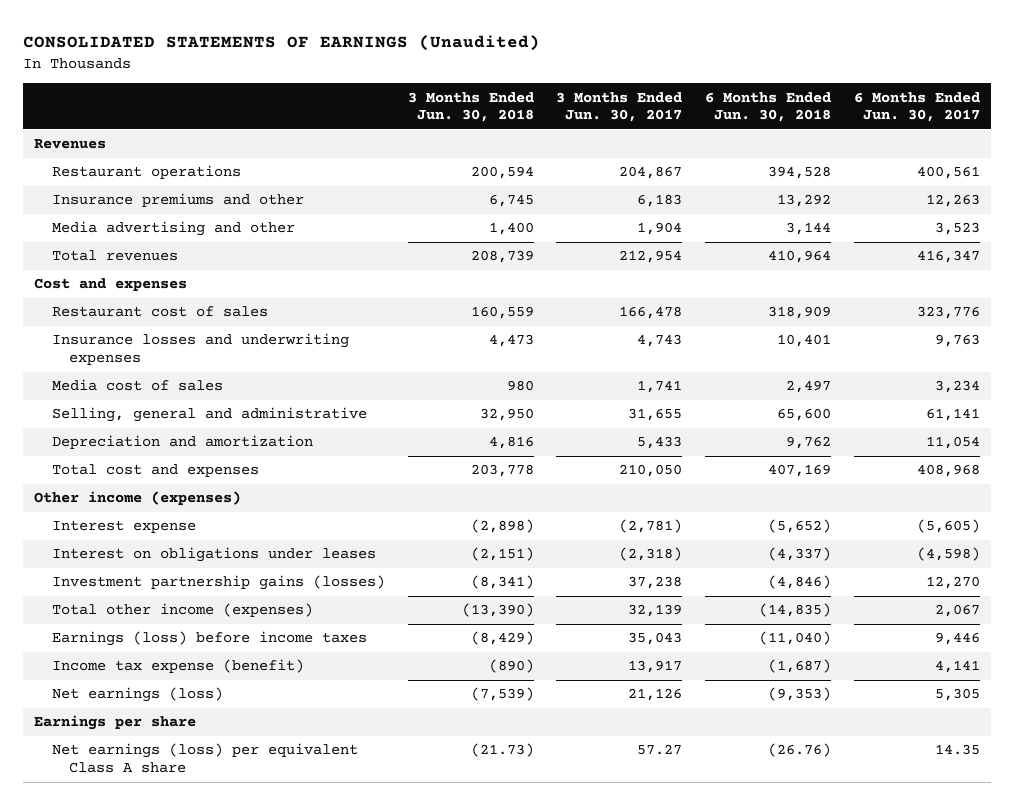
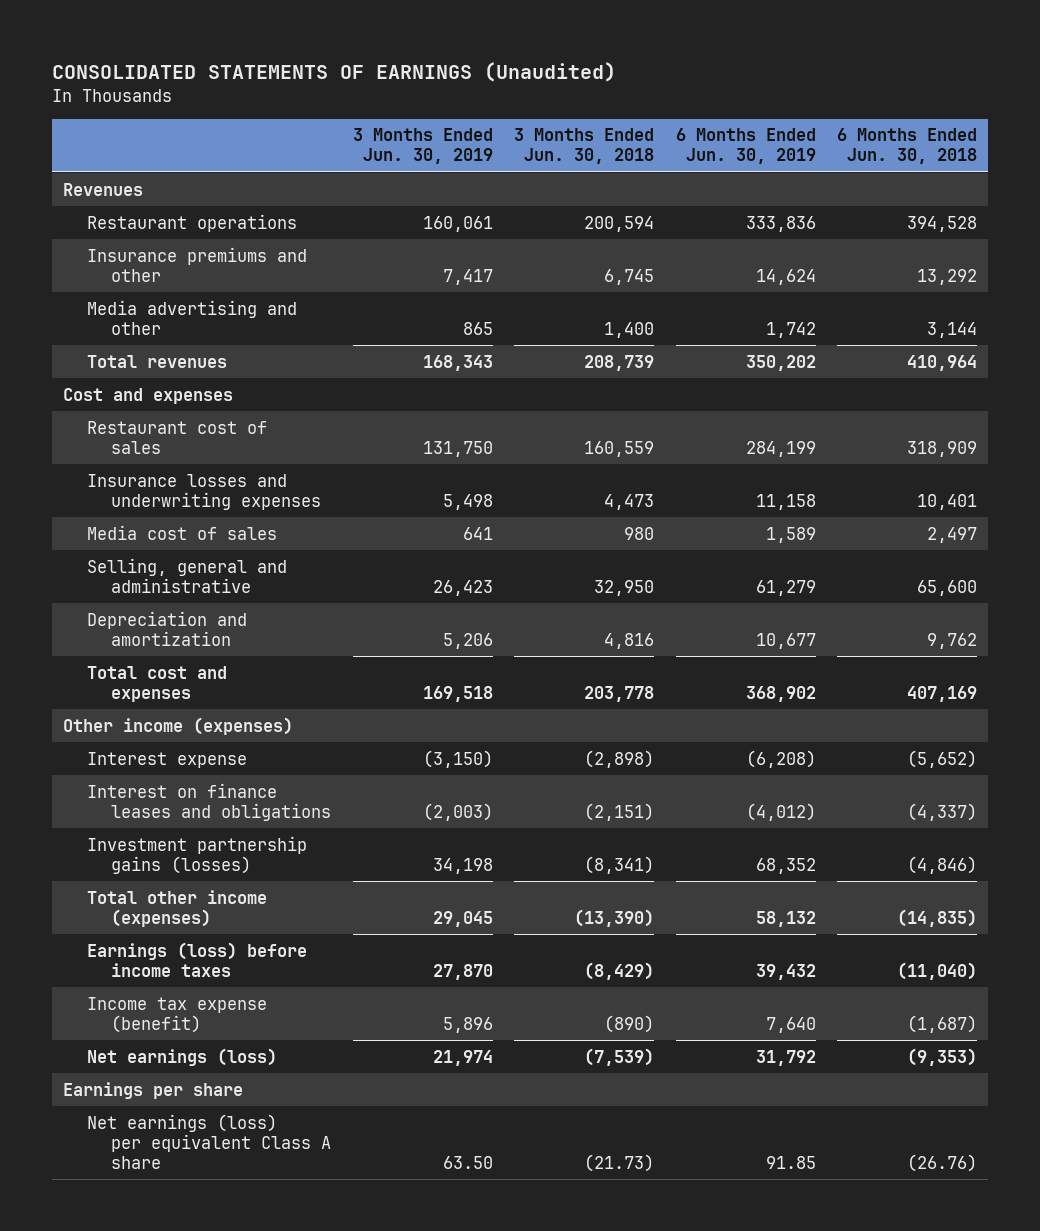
[556,91,683,123] 3 Months Ended Jun. 30, 2017 -> none
[853,91,980,123] 6 Months Ended Jun. 30, 2017 -> none
none -> [352,128,493,165] 3 Months Ended Jun. 30, 2019
none -> [675,128,816,165] 6 Months Ended Jun. 30, 2019
[51,547,376,563] Interest on obligations under leases -> [87,782,332,821] Interest on finance leases and obligations

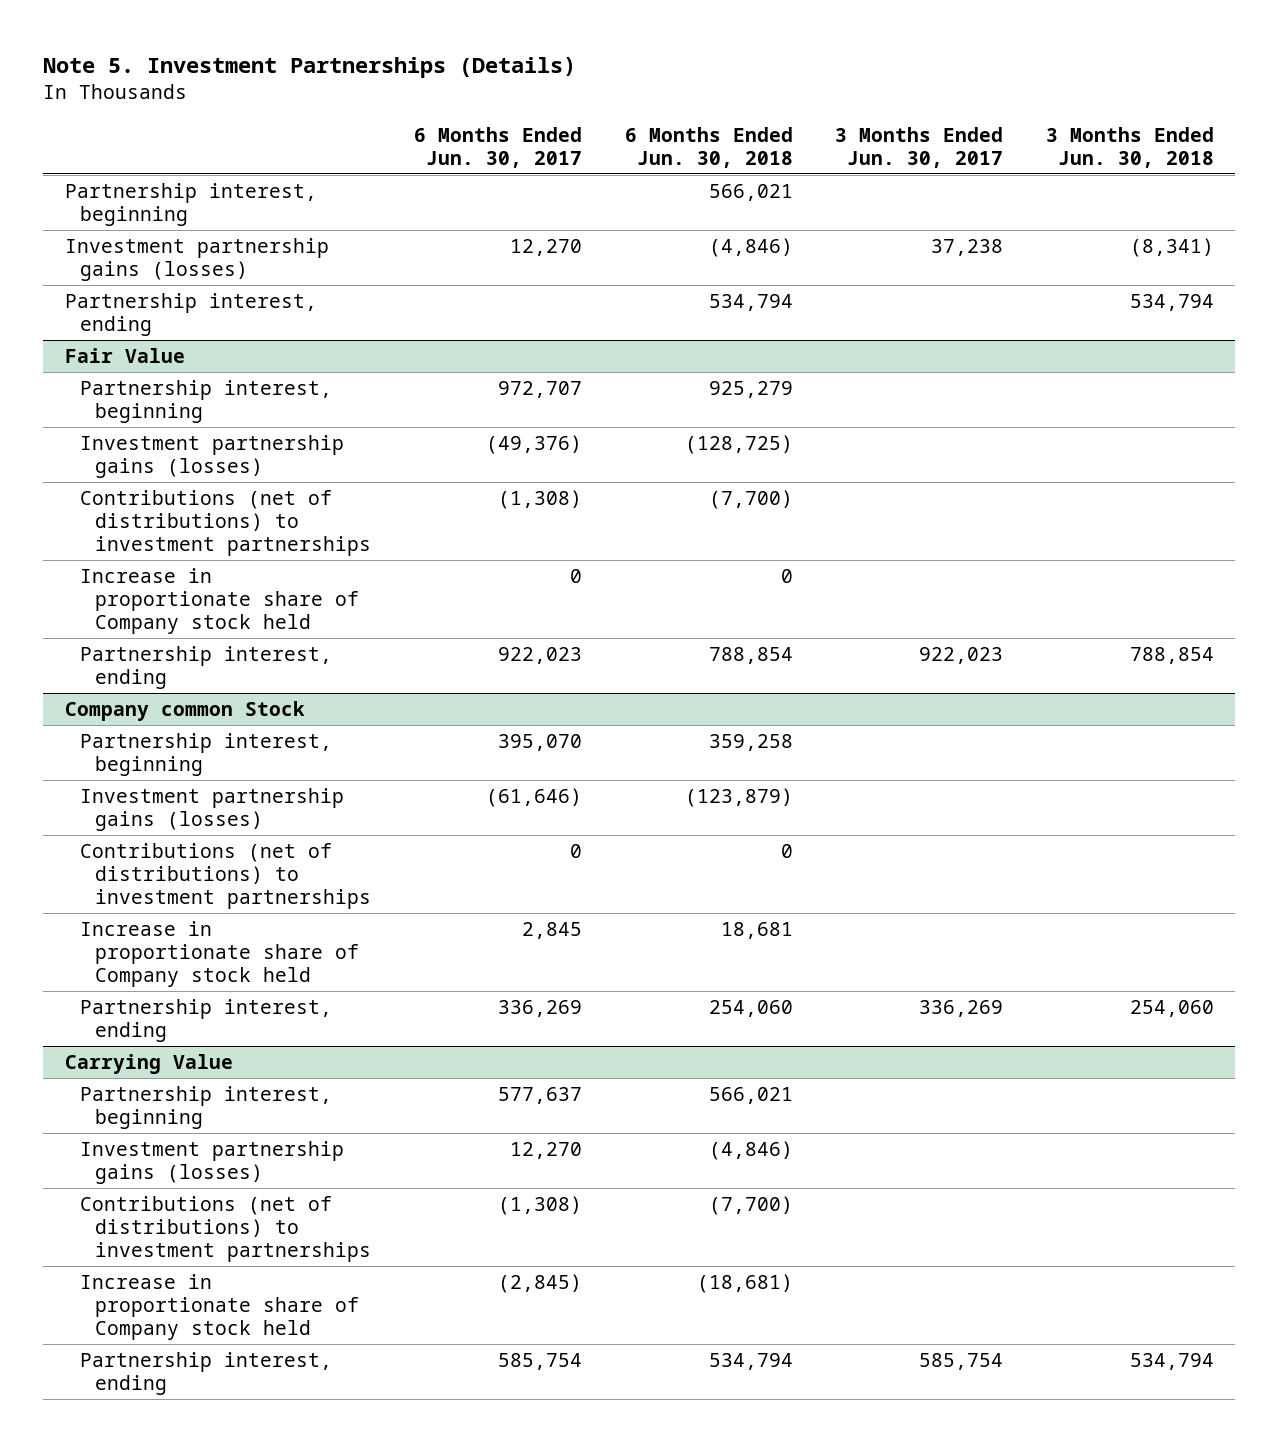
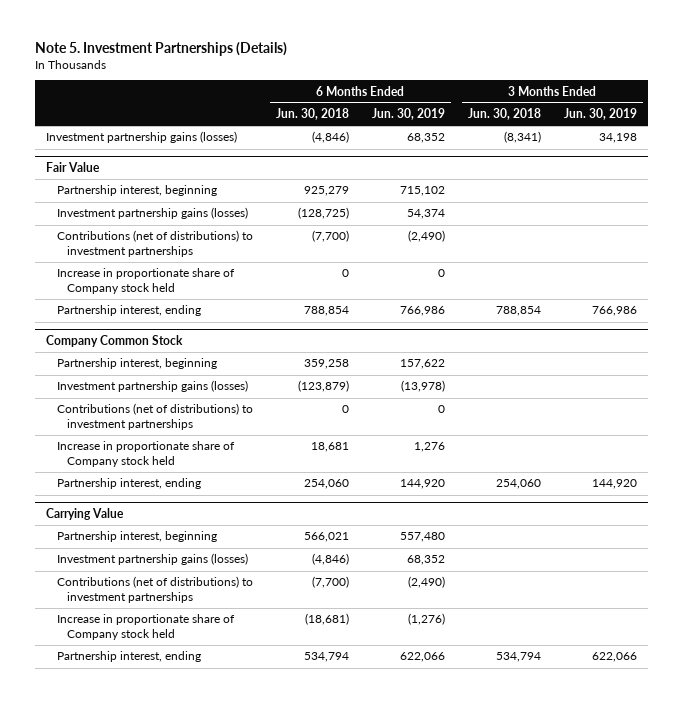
[413,126,582,168] 6 Months Ended Jun. 30, 2017 -> none
[835,126,1004,168] 3 Months Ended Jun. 30, 2017 -> none
none -> [371,108,445,121] Jun. 30, 2019
none -> [563,108,637,121] Jun. 30, 2019
[64,183,317,227] Partnership interest, beginning -> none
[64,293,317,337] Partnership interest, ending -> none
[64,701,305,722] Company common Stock -> [46,334,184,347] Company Common Stock

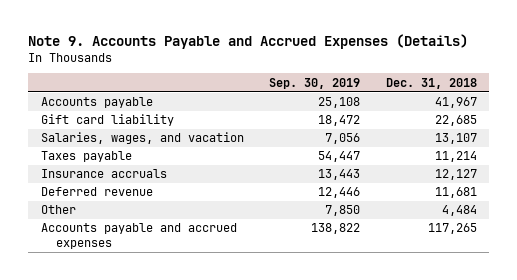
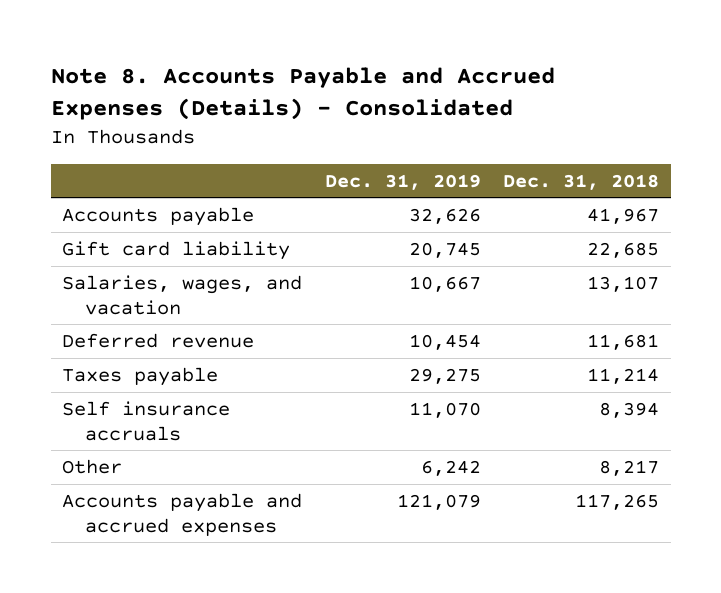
[27,34,468,50] Note 9. Accounts Payable and Accrued Expenses (Details) -> [50,66,555,120] Note 8. Accounts Payable and Accrued Expenses (Details) - Consolidated
[269,77,361,89] Sep. 30, 2019 -> none
none -> [324,173,481,190] Dec. 31, 2019
[40,169,167,179] Insurance accruals -> none
[40,151,132,163] Taxes payable -> [61,367,218,387] Taxes payable
none -> [61,401,230,441] Self insurance accruals
[441,205,477,217] 4,484 -> [599,460,660,477] 8,217

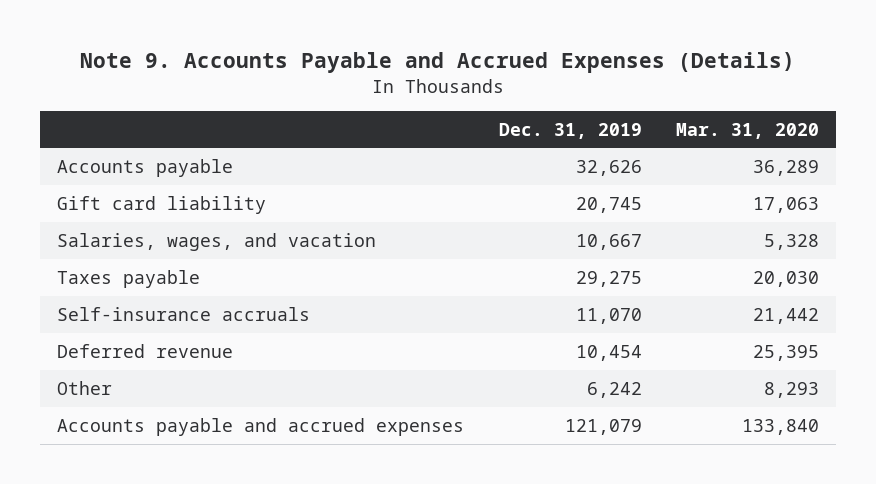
[50,66,555,120] Note 8. Accounts Payable and Accrued Expenses (Details) - Consolidated -> [80,52,796,74] Note 9. Accounts Payable and Accrued Expenses (Details)
[503,173,660,190] Dec. 31, 2018 -> none
none -> [675,122,819,139] Mar. 31, 2020
[61,401,230,441] Self insurance accruals -> [57,306,311,321] Self-insurance accruals
[61,333,254,349] Deferred revenue -> [57,343,234,358] Deferred revenue

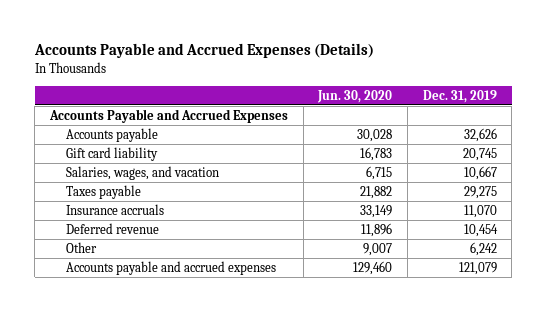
[80,52,796,74] Note 9. Accounts Payable and Accrued Expenses (Details) -> [33,43,374,59] Accounts Payable and Accrued Expenses (Details)
[675,122,819,139] Mar. 31, 2020 -> none
none -> [317,89,393,103] Jun. 30, 2020
none -> [49,109,289,124] Accounts Payable and Accrued Expenses
[57,306,311,321] Self-insurance accruals -> [65,204,164,216] Insurance accruals

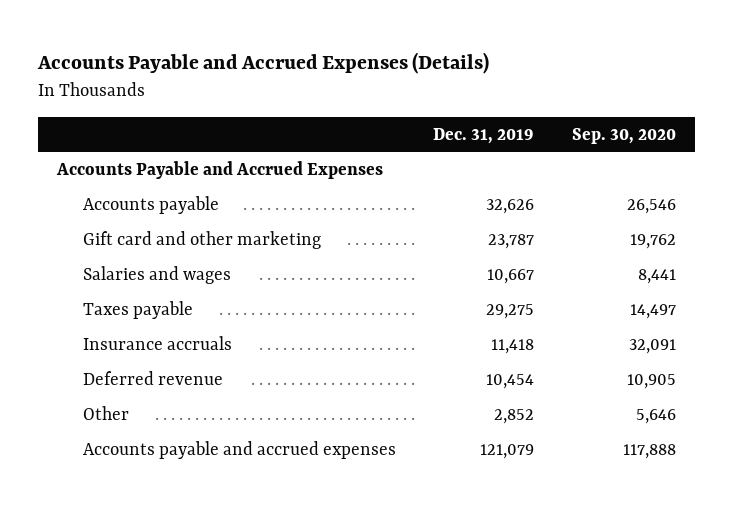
[317,89,393,103] Jun. 30, 2020 -> none
none -> [571,127,676,144] Sep. 30, 2020
[65,147,158,162] Gift card liability -> [82,231,321,250] Gift card and other marketing
[462,148,497,162] 20,745 -> [488,234,535,250] 23,787
[65,166,219,181] Salaries, wages, and vacation -> [82,266,231,285] Salaries and wages
[463,205,497,219] 11,070 -> [491,339,535,355] 11,418
[469,242,497,257] 6,242 -> [494,409,535,425] 2,852

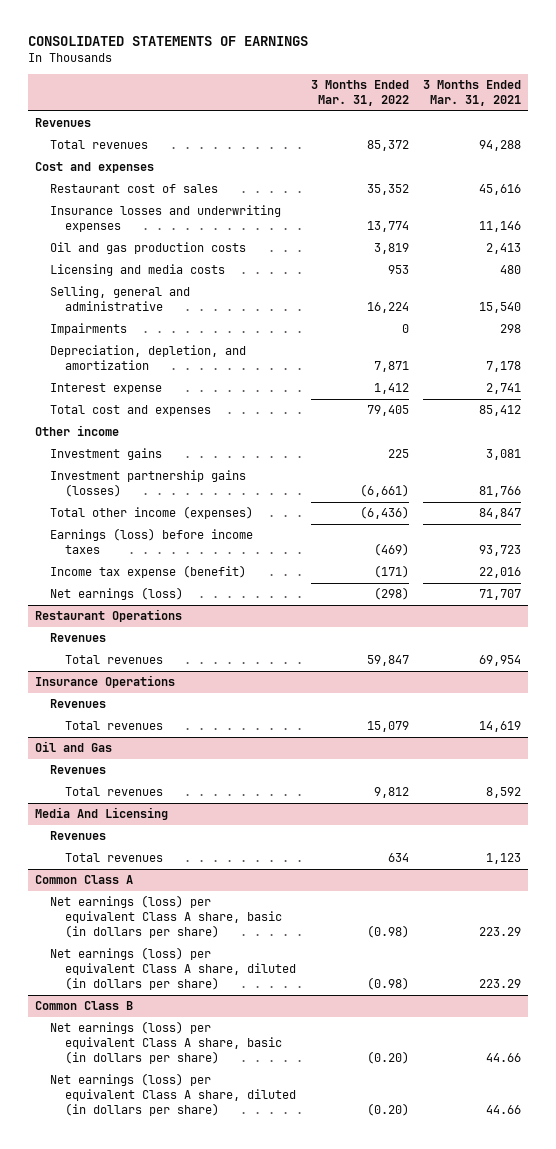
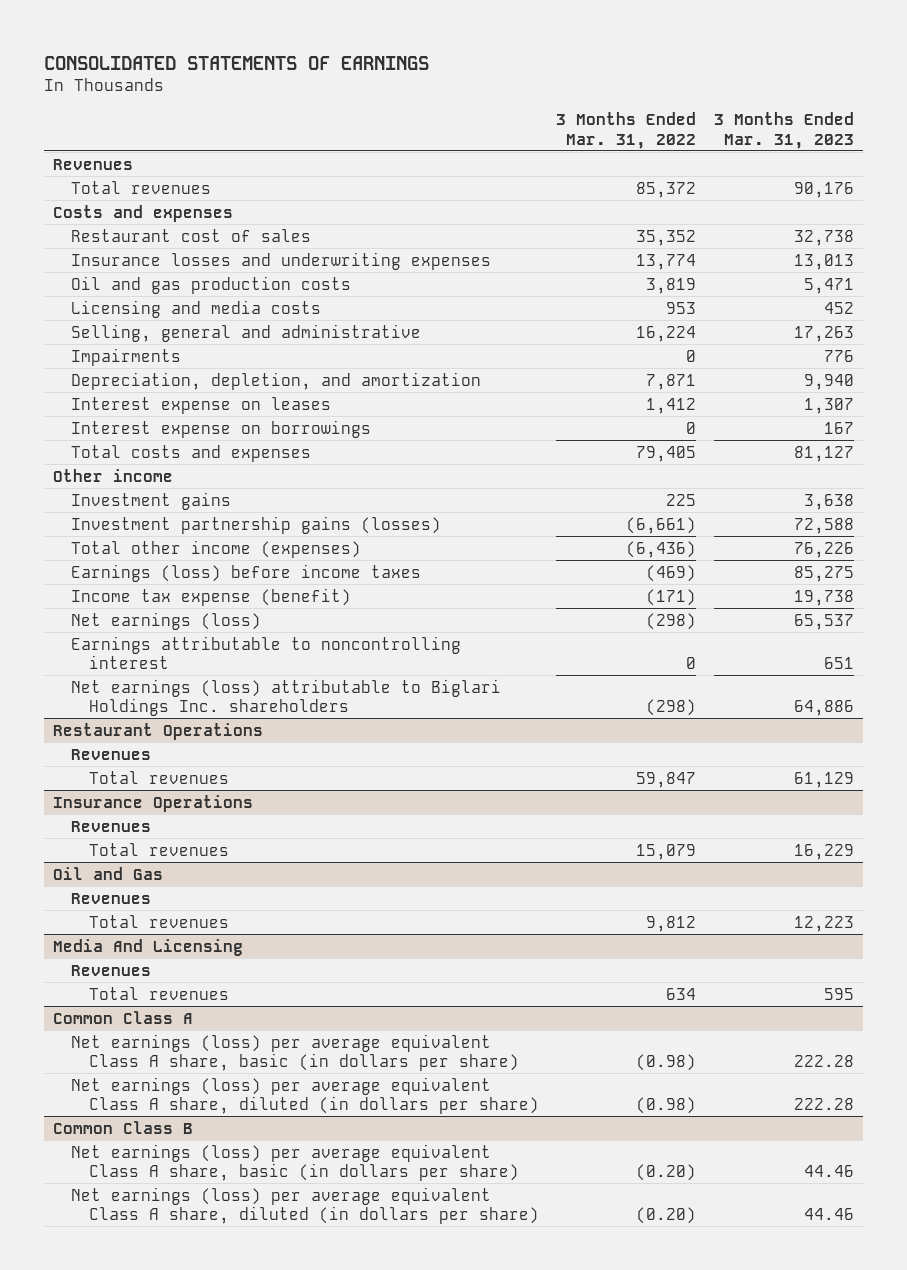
[423,80,522,106] 3 Months Ended Mar. 31, 2021 -> none
none -> [714,112,855,149] 3 Months Ended Mar. 31, 2023
[35,162,155,174] Cost and expenses -> [53,204,234,222] Costs and expenses
[49,383,162,395] Interest expense -> [70,396,331,414] Interest expense on leases
none -> [70,419,371,438] Interest expense on borrowings
[49,405,211,417] Total cost and expenses -> [70,444,311,462] Total costs and expenses
none -> [70,635,461,670] Earnings attributable to noncontrolling interest
none -> [70,678,501,717] Net earnings (loss) attributable to Biglari Holdings Inc. shareholders
[49,895,282,938] Net earnings (loss) per equivalent Class A share, basic (in dollars per share) -> [70,1033,519,1072] Net earnings (loss) per average equivalent Class A share, basic (in dollars per share)
[49,947,296,990] Net earnings (loss) per equivalent Class A share, diluted (in dollars per share) -> [70,1076,539,1115] Net earnings (loss) per average equivalent Class A share, diluted (in dollars per share)
[49,1021,282,1064] Net earnings (loss) per equivalent Class A share, basic (in dollars per share) -> [70,1143,519,1182] Net earnings (loss) per average equivalent Class A share, basic (in dollars per share)
[49,1073,296,1116] Net earnings (loss) per equivalent Class A share, diluted (in dollars per share) -> [70,1186,539,1225] Net earnings (loss) per average equivalent Class A share, diluted (in dollars per share)

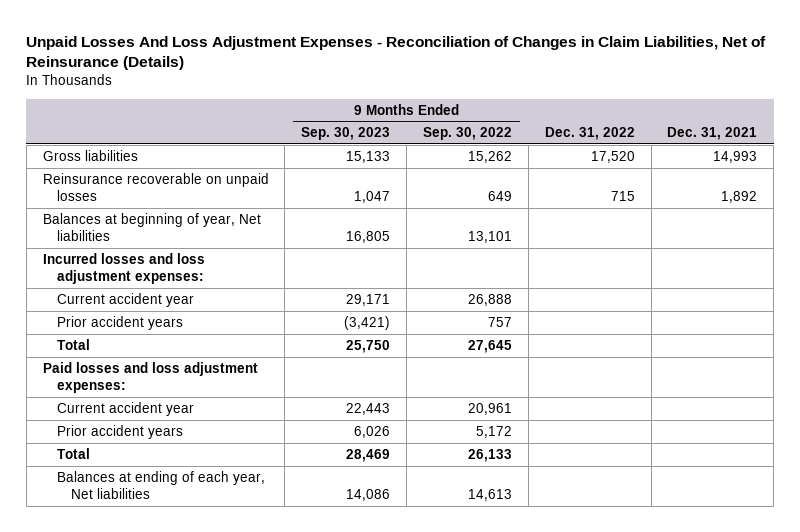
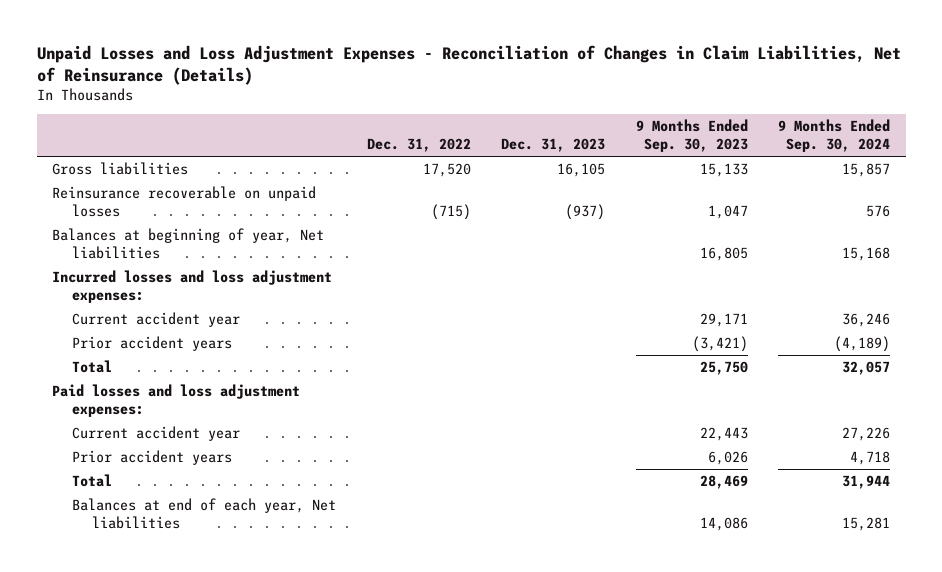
[26,35,767,71] Unpaid Losses And Loss Adjustment Expenses - Reconciliation of Changes in Claim Liabilities, Net of Reinsurance (Details) -> [36,44,901,85] Unpaid Losses and Loss Adjustment Expenses - Reconciliation of Changes in Claim Liabilities, Net of Reinsurance (Details)
[423,127,513,141] Sep. 30, 2022 -> none
[667,127,758,141] Dec. 31, 2021 -> none
none -> [501,138,606,153] Dec. 31, 2023
none -> [778,119,891,153] 9 Months Ended Sep. 30, 2024
[610,191,635,202] 715 -> [430,203,471,220] (715)
[56,470,265,500] Balances at ending of each year, Net liabilities -> [72,498,337,529] Balances at end of each year, Net liabilities

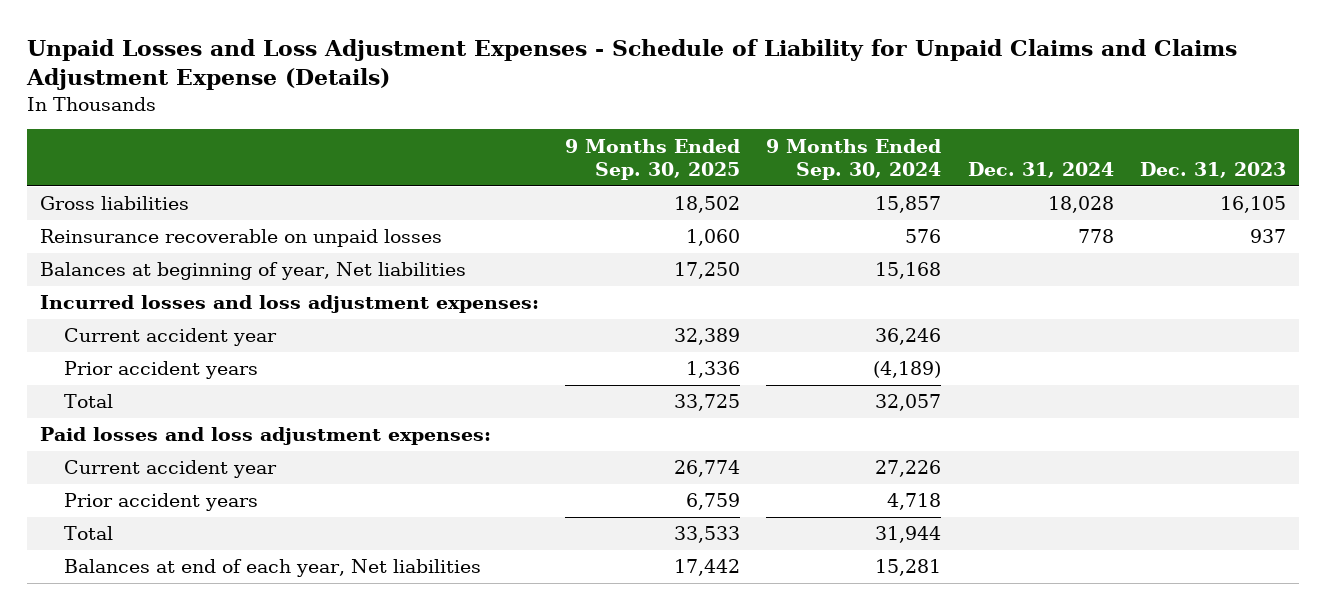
[36,44,901,85] Unpaid Losses and Loss Adjustment Expenses - Reconciliation of Changes in Claim Liabilities, Net of Reinsurance (Details) -> [25,39,1237,91] Unpaid Losses and Loss Adjustment Expenses - Schedule of Liability for Unpaid Claims and Claims Adjustment Expense (Details)
[366,138,471,153] Dec. 31, 2022 -> none
[635,119,748,153] 9 Months Ended Sep. 30, 2023 -> none
none -> [565,138,741,181] 9 Months Ended Sep. 30, 2025
none -> [967,162,1114,179] Dec. 31, 2024
[565,203,606,220] (937) -> [1249,229,1286,244] 937

